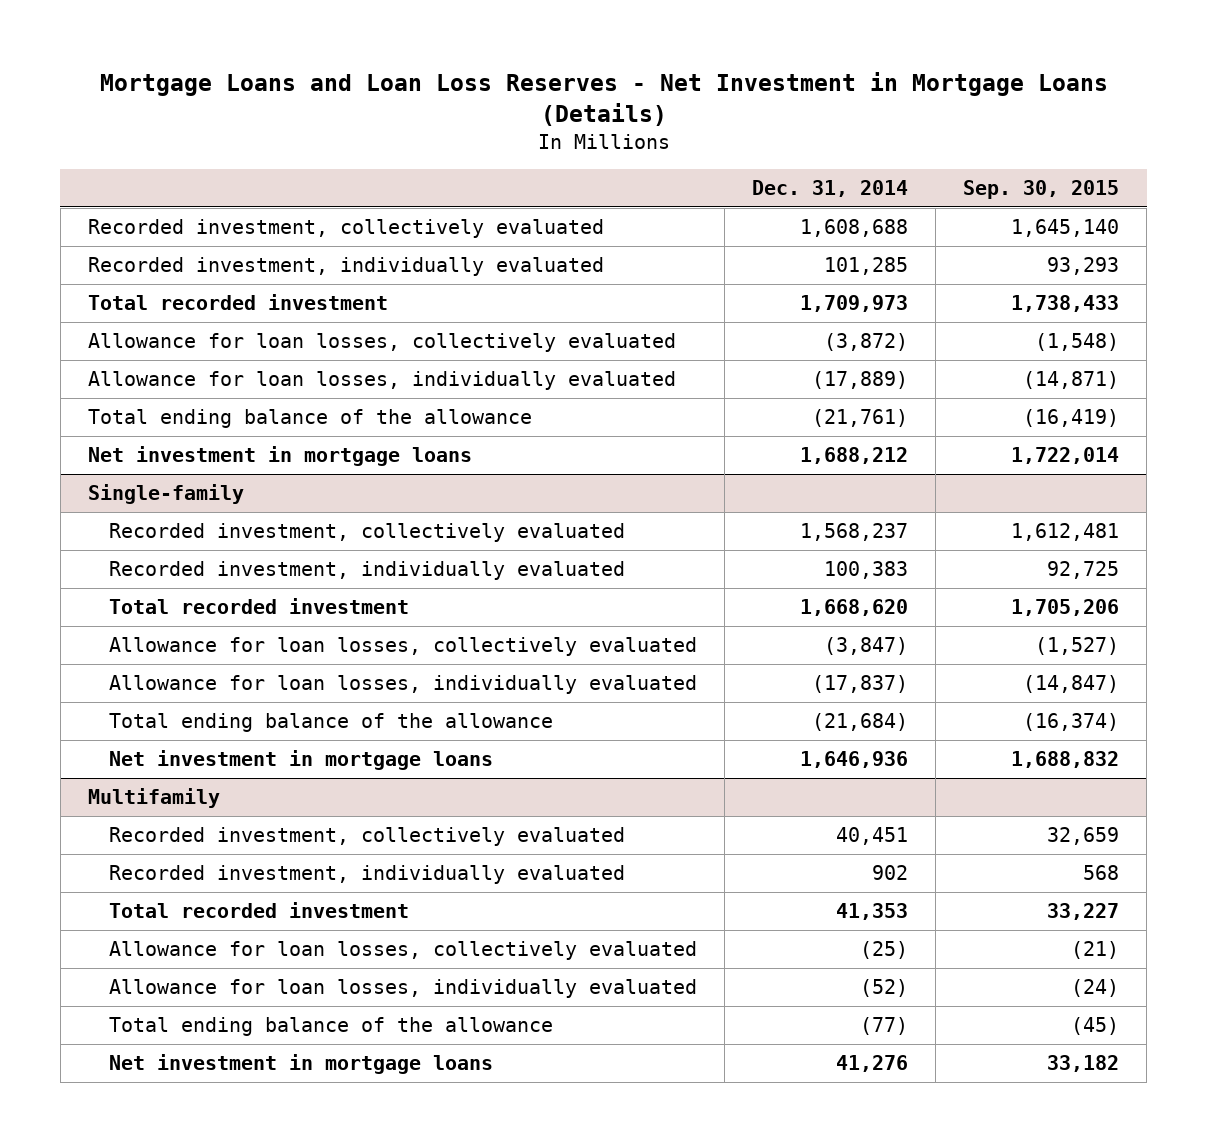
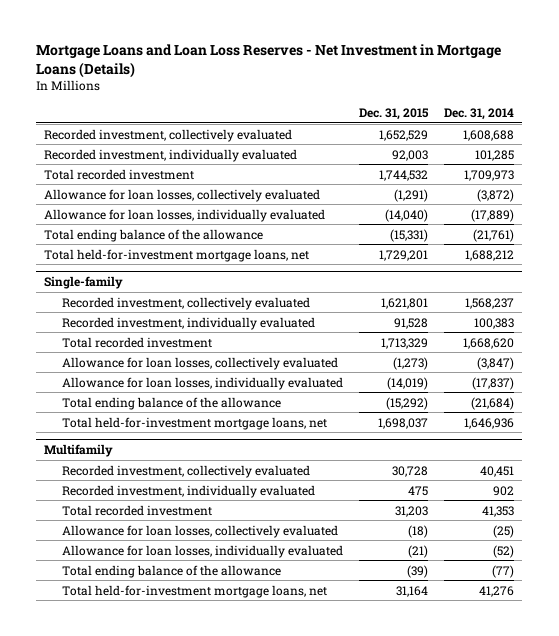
[963,180,1120,200] Sep. 30, 2015 -> none
none -> [359,107,430,120] Dec. 31, 2015
[87,446,472,467] Net investment in mortgage loans -> [44,248,310,262] Total held-for-investment mortgage loans, net
[108,750,493,771] Net investment in mortgage loans -> [62,416,328,430] Total held-for-investment mortgage loans, net
[108,1054,493,1075] Net investment in mortgage loans -> [62,584,328,598] Total held-for-investment mortgage loans, net

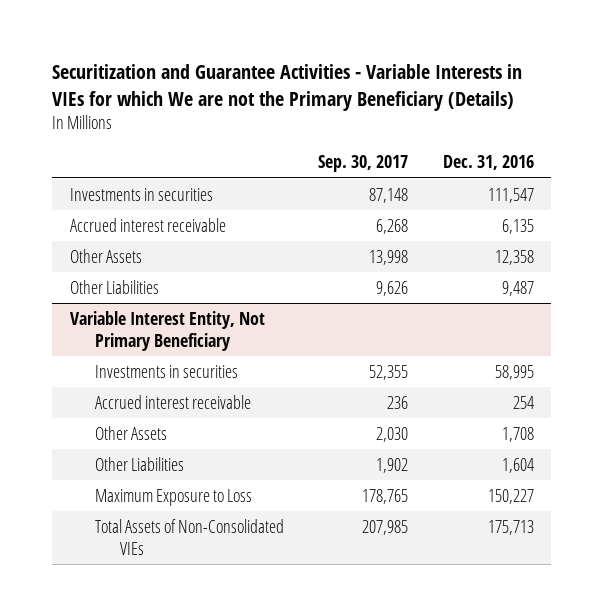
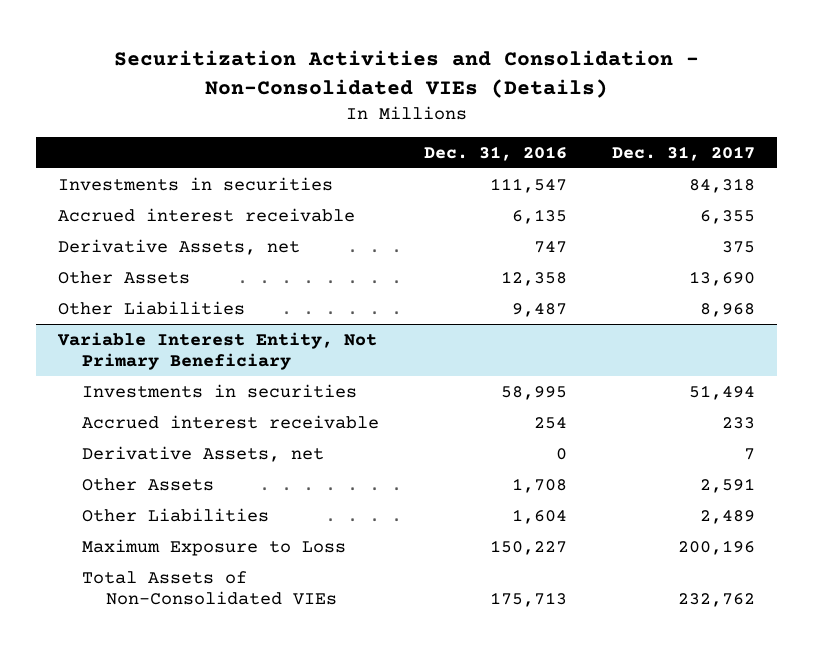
[52,64,523,112] Securitization and Guarantee Activities - Variable Interests in VIEs for which We are not the Primary Beneficiary (Details) -> [113,49,699,98] Securitization Activities and Consolidation - Non-Consolidated VIEs (Details)
[318,155,409,173] Sep. 30, 2017 -> none
none -> [611,145,755,161] Dec. 31, 2017
none -> [58,238,301,255] Derivative Assets, net
none -> [82,445,325,462] Derivative Assets, net

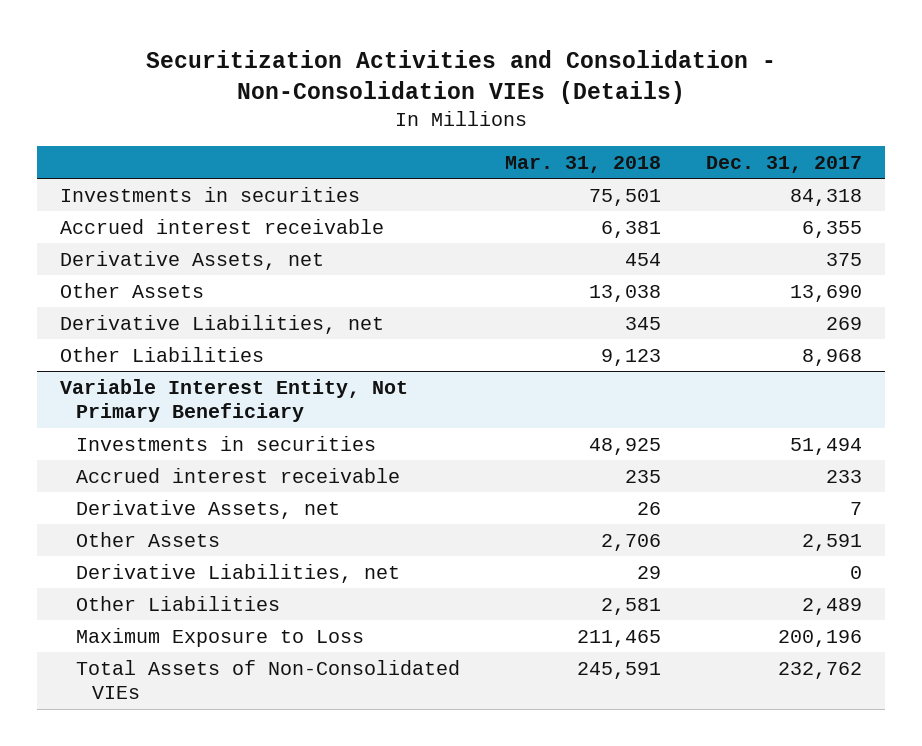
[113,49,699,98] Securitization Activities and Consolidation - Non-Consolidated VIEs (Details) -> [146,50,777,105] Securitization Activities and Consolidation - Non-Consolidation VIEs (Details)
[424,145,568,161] Dec. 31, 2016 -> none
none -> [504,155,661,173] Mar. 31, 2018
none -> [59,314,384,334] Derivative Liabilities, net
none -> [75,563,400,583] Derivative Liabilities, net

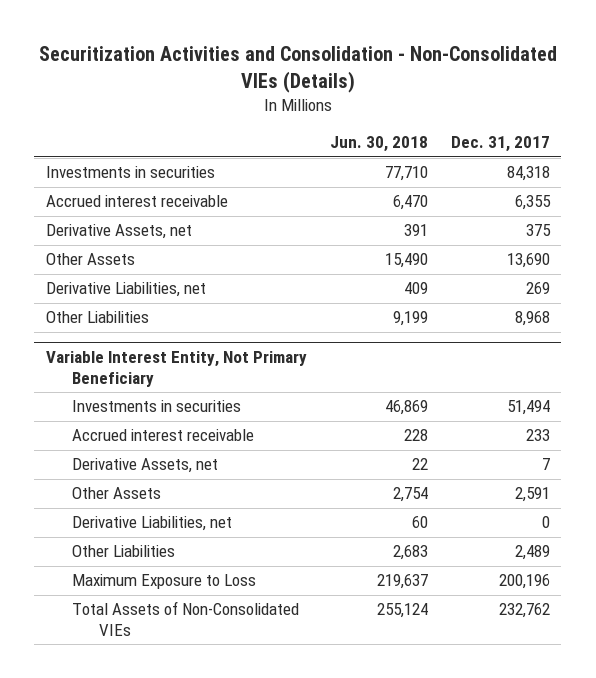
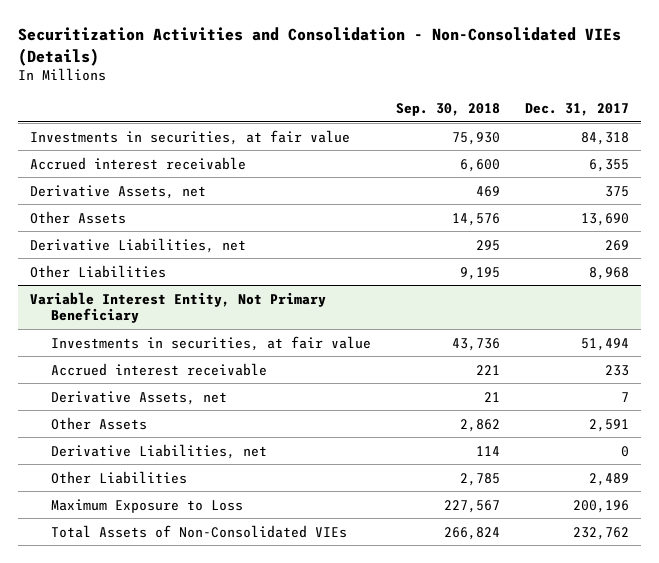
[329,136,428,153] Jun. 30, 2018 -> none
none -> [395,103,500,117] Sep. 30, 2018
[45,166,215,179] Investments in securities -> [30,129,351,145] Investments in securities, at fair value
[72,400,242,413] Investments in securities -> [50,335,371,351] Investments in securities, at fair value

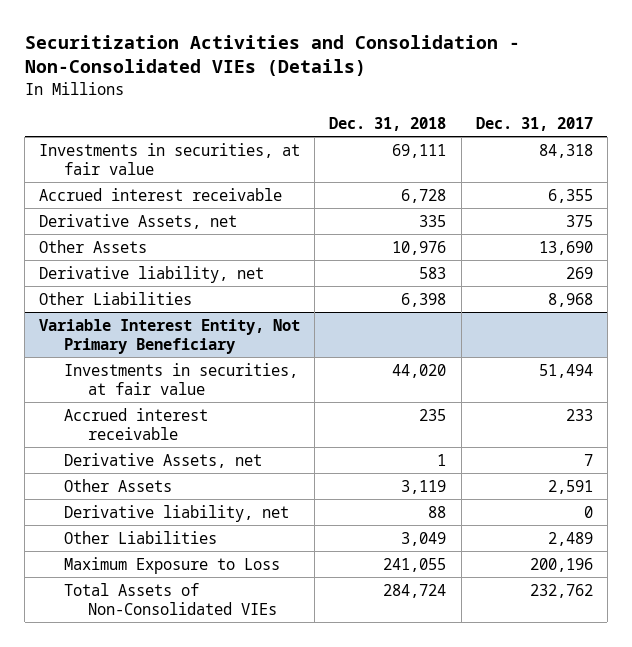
[395,103,500,117] Sep. 30, 2018 -> none
none -> [329,116,447,131] Dec. 31, 2018
[30,237,247,253] Derivative Liabilities, net -> [39,265,265,283] Derivative liability, net
[50,443,267,459] Derivative Liabilities, net -> [63,504,289,522] Derivative liability, net

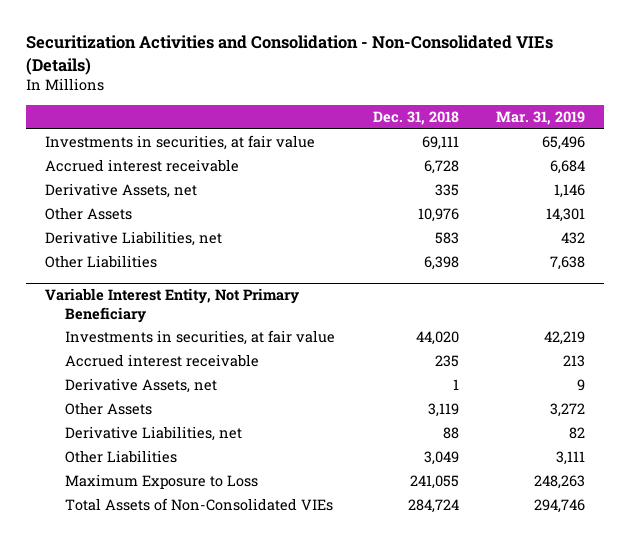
[475,116,593,131] Dec. 31, 2017 -> none
none -> [496,110,586,125] Mar. 31, 2019
[39,265,265,283] Derivative liability, net -> [44,231,222,247] Derivative Liabilities, net
[63,504,289,522] Derivative liability, net -> [65,426,243,442] Derivative Liabilities, net

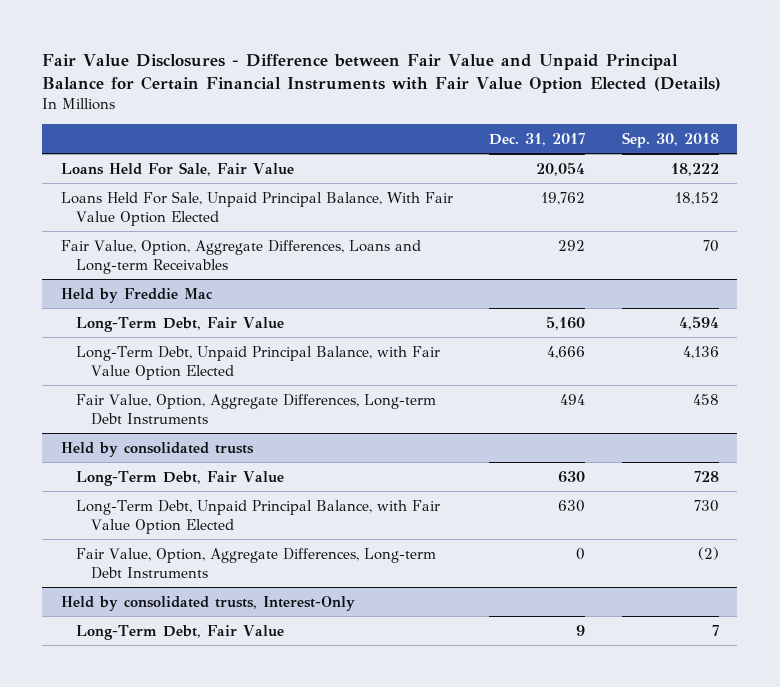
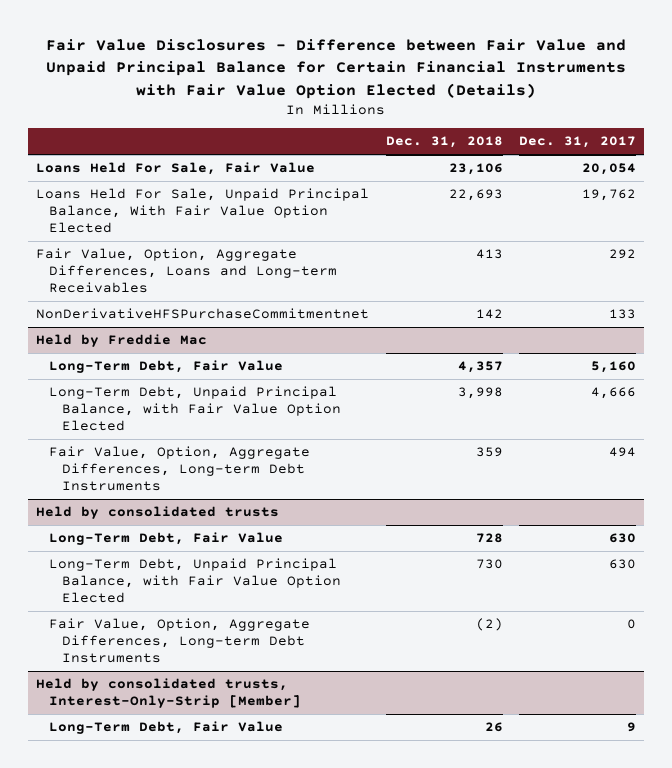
[621,131,719,148] Sep. 30, 2018 -> none
none -> [385,136,503,149] Dec. 31, 2018
none -> [36,308,370,320] NonDerivativeHFSPurchaseCommitmentnet
[60,595,355,611] Held by consolidated trusts, Interest-Only -> [36,678,301,709] Held by consolidated trusts, Interest-Only-Strip [Member]

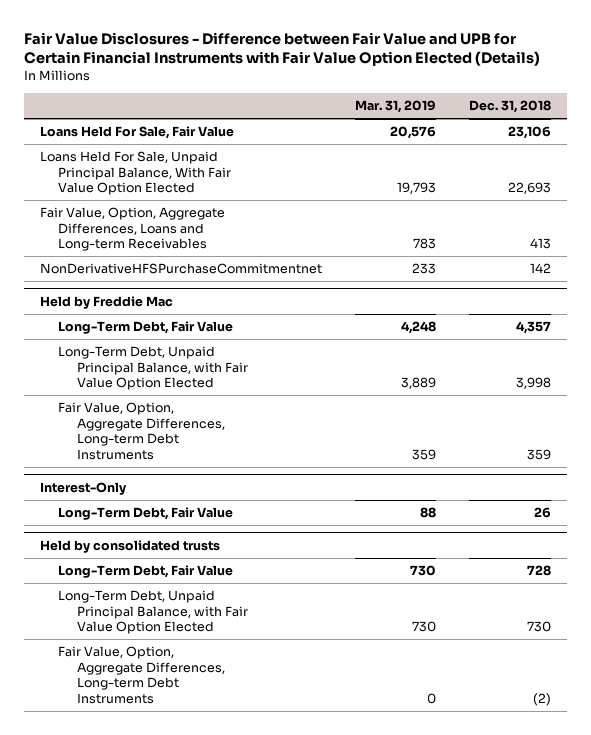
[46,39,627,99] Fair Value Disclosures - Difference between Fair Value and Unpaid Principal Balance for Certain Financial Instruments with Fair Value Option Elected (Details) -> [23,31,540,67] Fair Value Disclosures - Difference between Fair Value and UPB for Certain Financial Instruments with Fair Value Option Elected (Details)
[519,136,637,149] Dec. 31, 2017 -> none
none -> [354,100,436,114] Mar. 31, 2019
none -> [40,481,127,495] Interest-Only
none -> [58,507,234,521] Long-Term Debt, Fair Value
[36,678,301,709] Held by consolidated trusts, Interest-Only-Strip [Member] -> none
[48,721,283,735] Long-Term Debt, Fair Value -> none

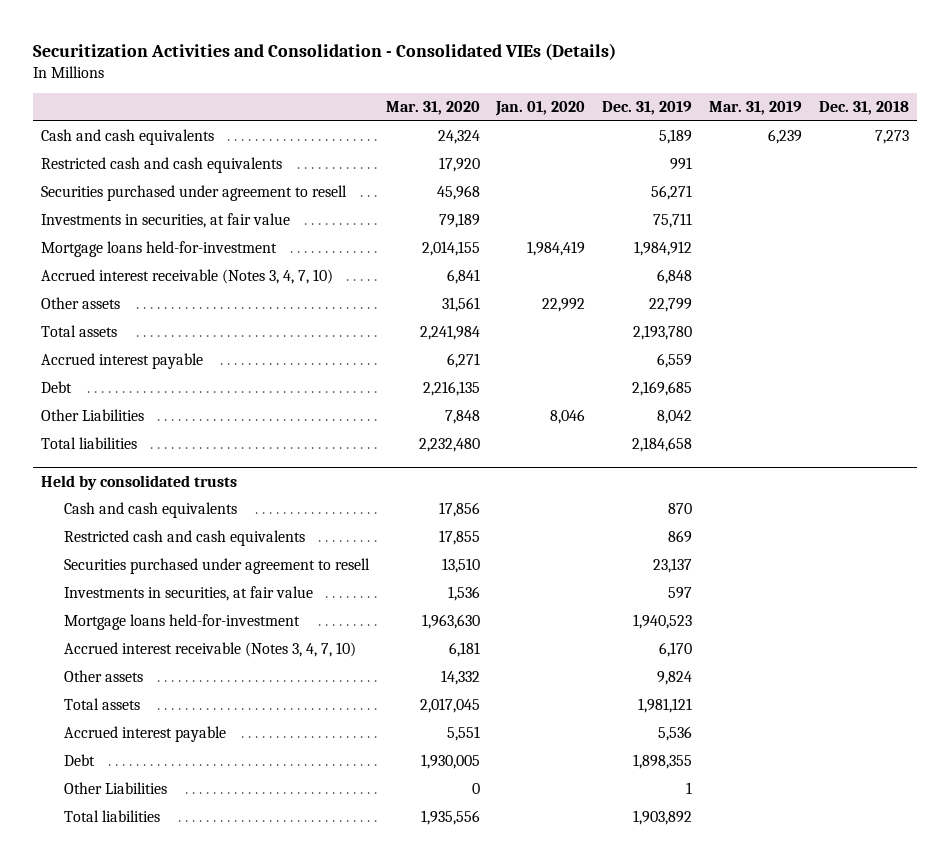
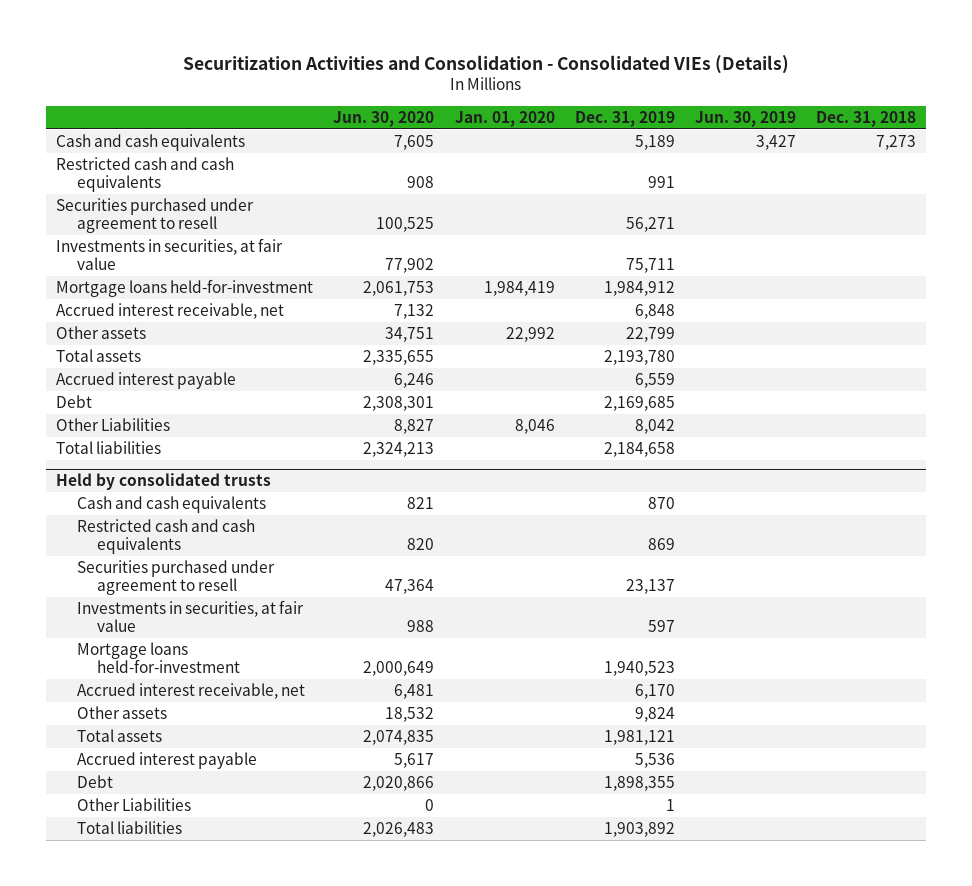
[385,101,480,116] Mar. 31, 2020 -> none
[708,101,802,116] Mar. 31, 2019 -> none
none -> [333,110,435,127] Jun. 30, 2020
none -> [694,110,796,127] Jun. 30, 2019
[41,269,334,285] Accrued interest receivable (Notes 3, 4, 7, 10) -> [56,302,285,319] Accrued interest receivable, net
[63,642,356,658] Accrued interest receivable (Notes 3, 4, 7, 10) -> [76,682,305,699] Accrued interest receivable, net

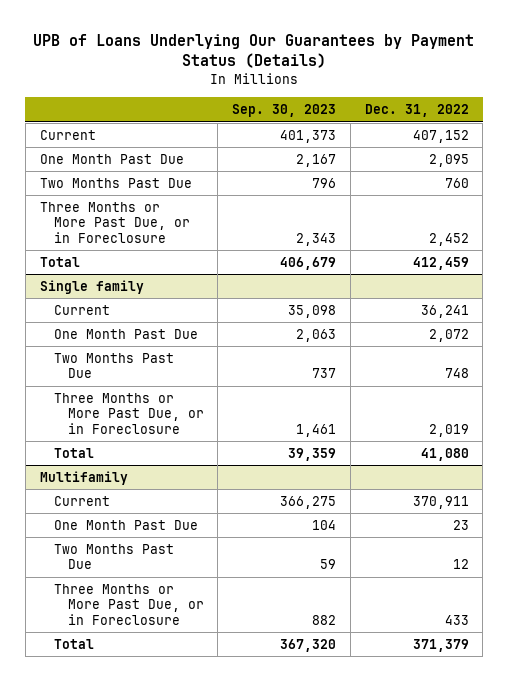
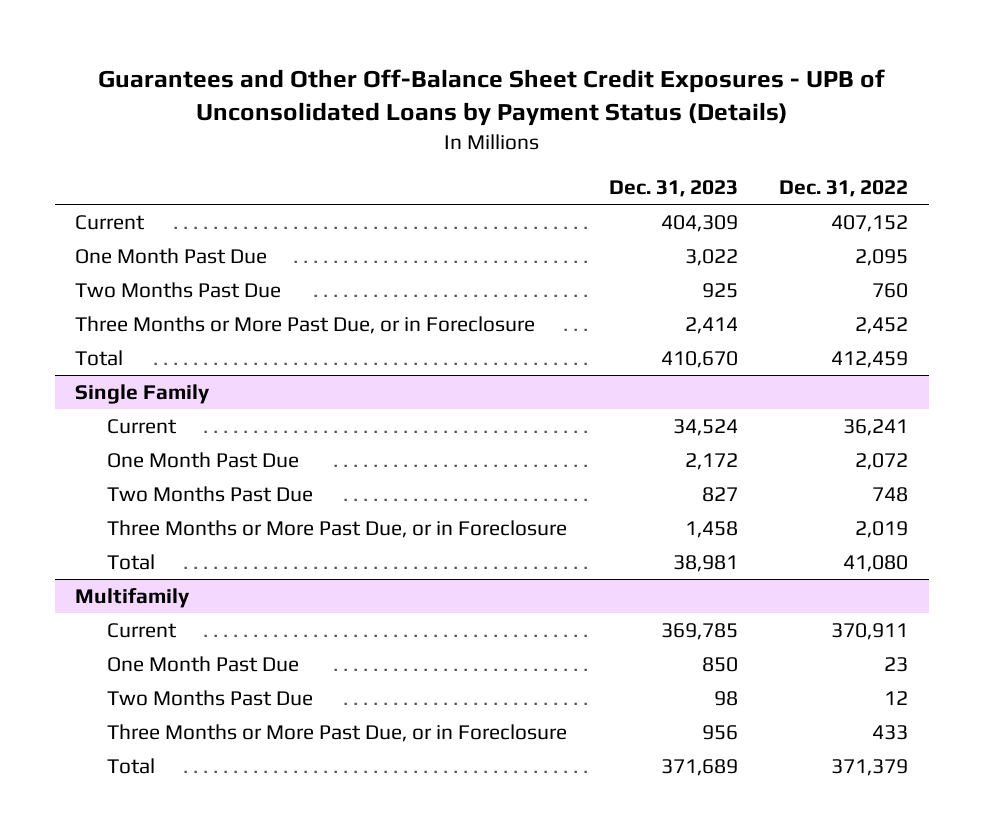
[33,33,475,69] UPB of Loans Underlying Our Guarantees by Payment Status (Details) -> [97,69,885,127] Guarantees and Other Off-Balance Sheet Credit Exposures - UPB of Unconsolidated Loans by Payment Status (Details)
[232,104,337,118] Sep. 30, 2023 -> none
none -> [608,180,738,198] Dec. 31, 2023
[39,279,144,294] Single family -> [75,384,211,405] Single Family

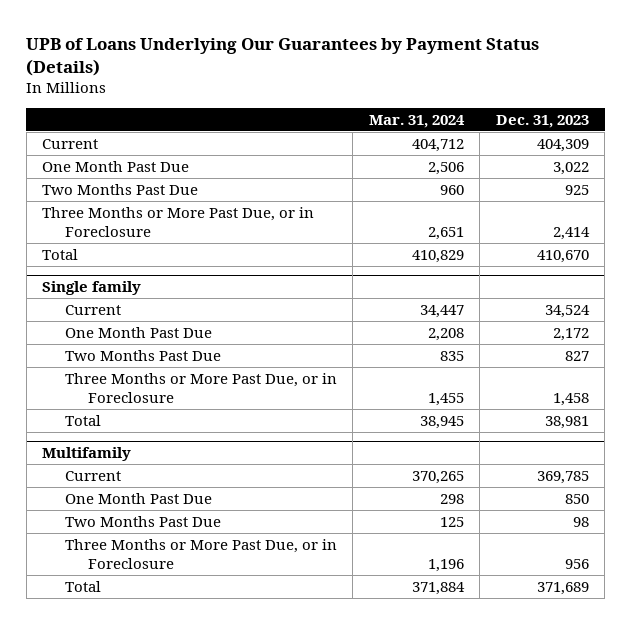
[97,69,885,127] Guarantees and Other Off-Balance Sheet Credit Exposures - UPB of Unconsolidated Loans by Payment Status (Details) -> [26,37,540,76] UPB of Loans Underlying Our Guarantees by Payment Status (Details)
[779,180,909,198] Dec. 31, 2022 -> none
none -> [368,114,465,128] Mar. 31, 2024
[75,384,211,405] Single Family -> [42,281,142,296] Single family

